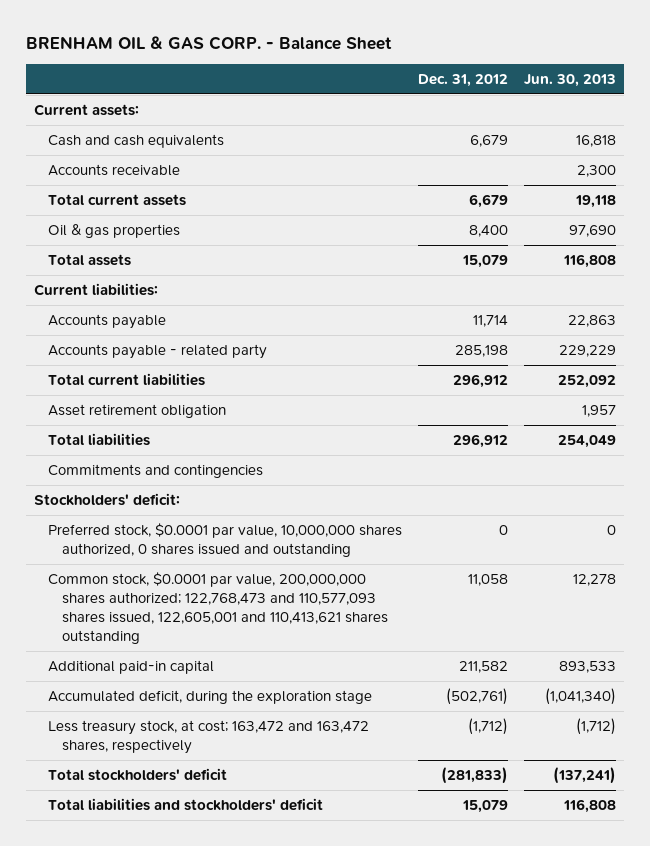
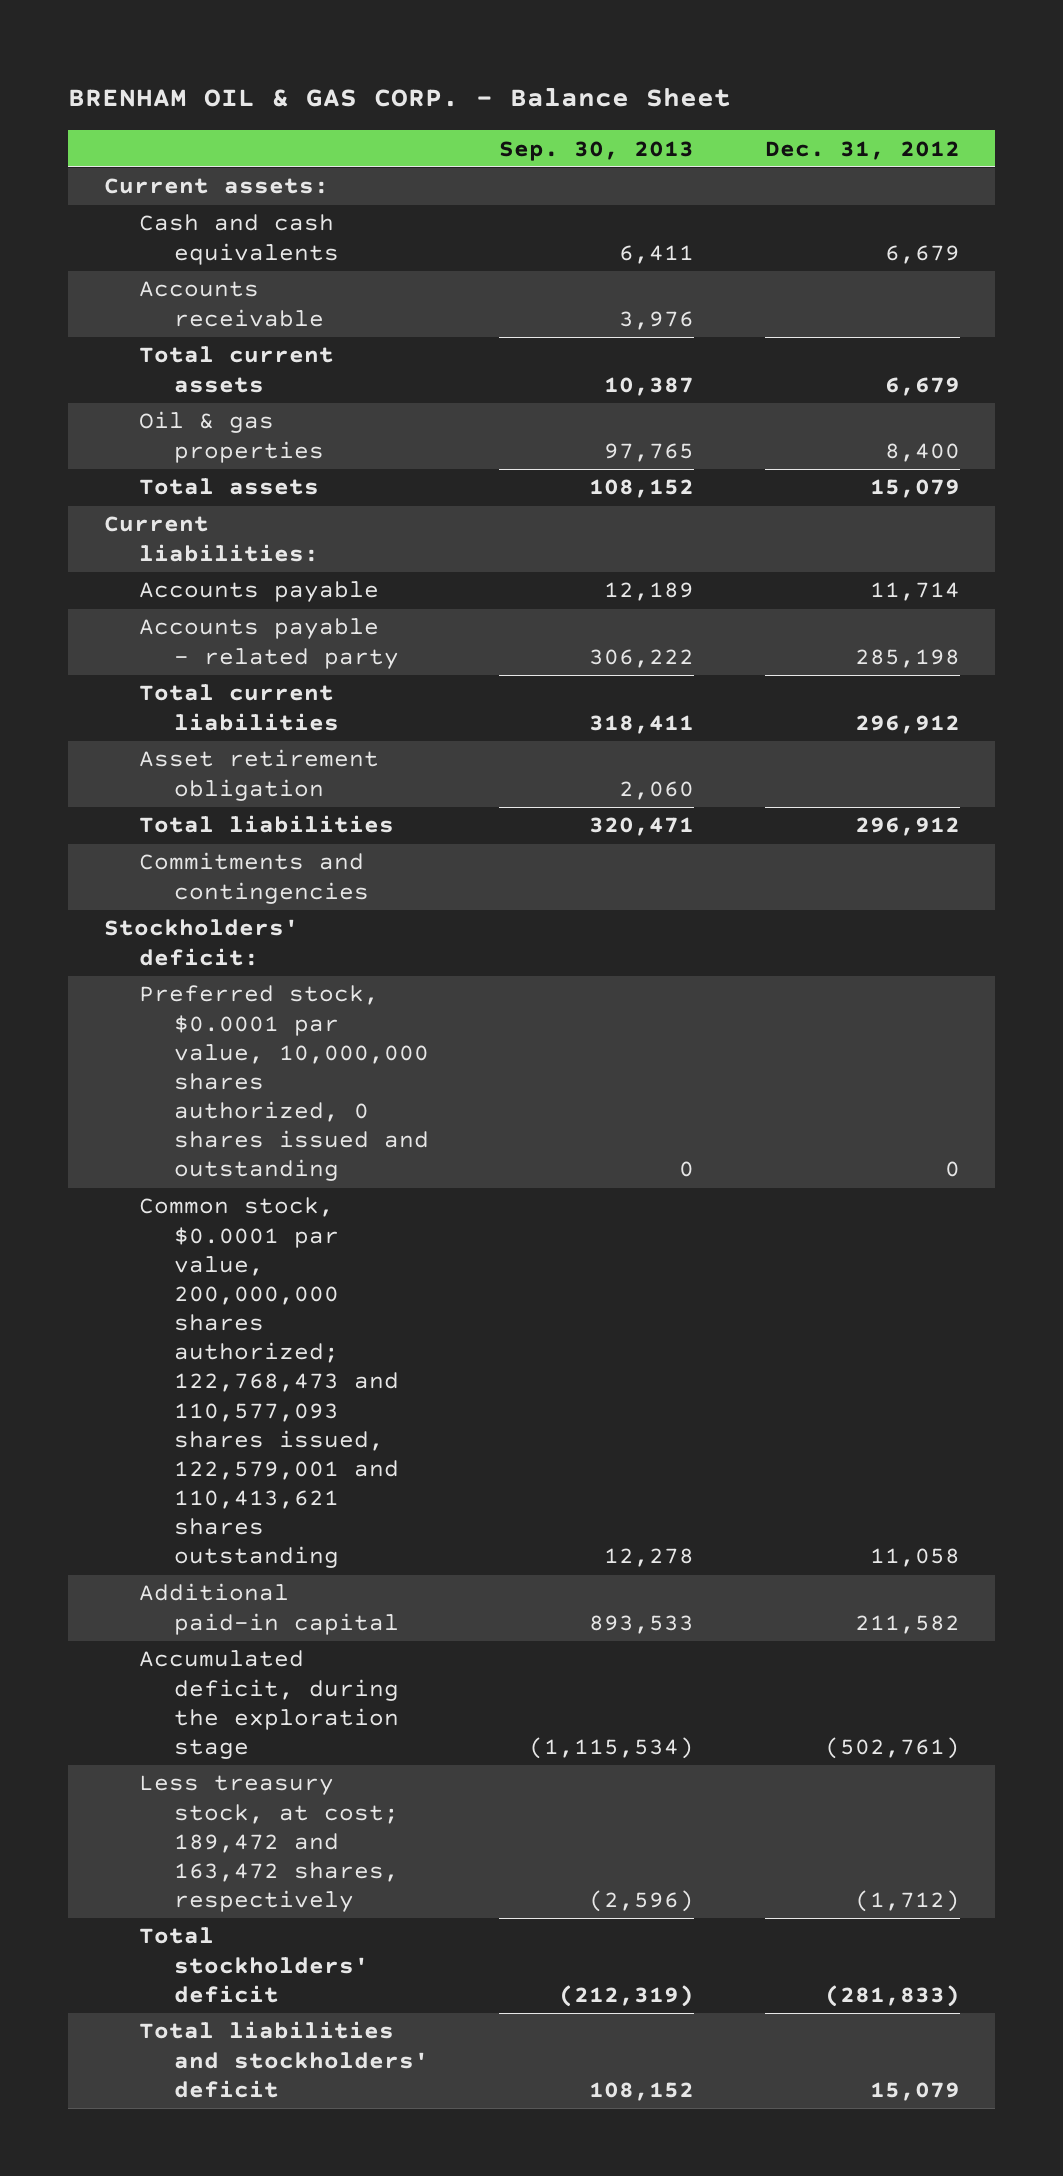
[524,73,617,87] Jun. 30, 2013 -> none
none -> [499,140,695,161] Sep. 30, 2013
[47,571,388,645] Common stock, $0.0001 par value, 200,000,000 shares authorized; 122,768,473 and 110,577,093 shares issued, 122,605,001 and 110,413,621 shares outstanding -> [138,1197,399,1569] Common stock, $0.0001 par value, 200,000,000 shares authorized; 122,768,473 and 110,577,093 shares issued, 122,579,001 and 110,413,621 shares outstanding
[47,719,369,755] Less treasury stock, at cost; 163,472 and 163,472 shares, respectively -> [138,1775,399,1913] Less treasury stock, at cost; 189,472 and 163,472 shares, respectively

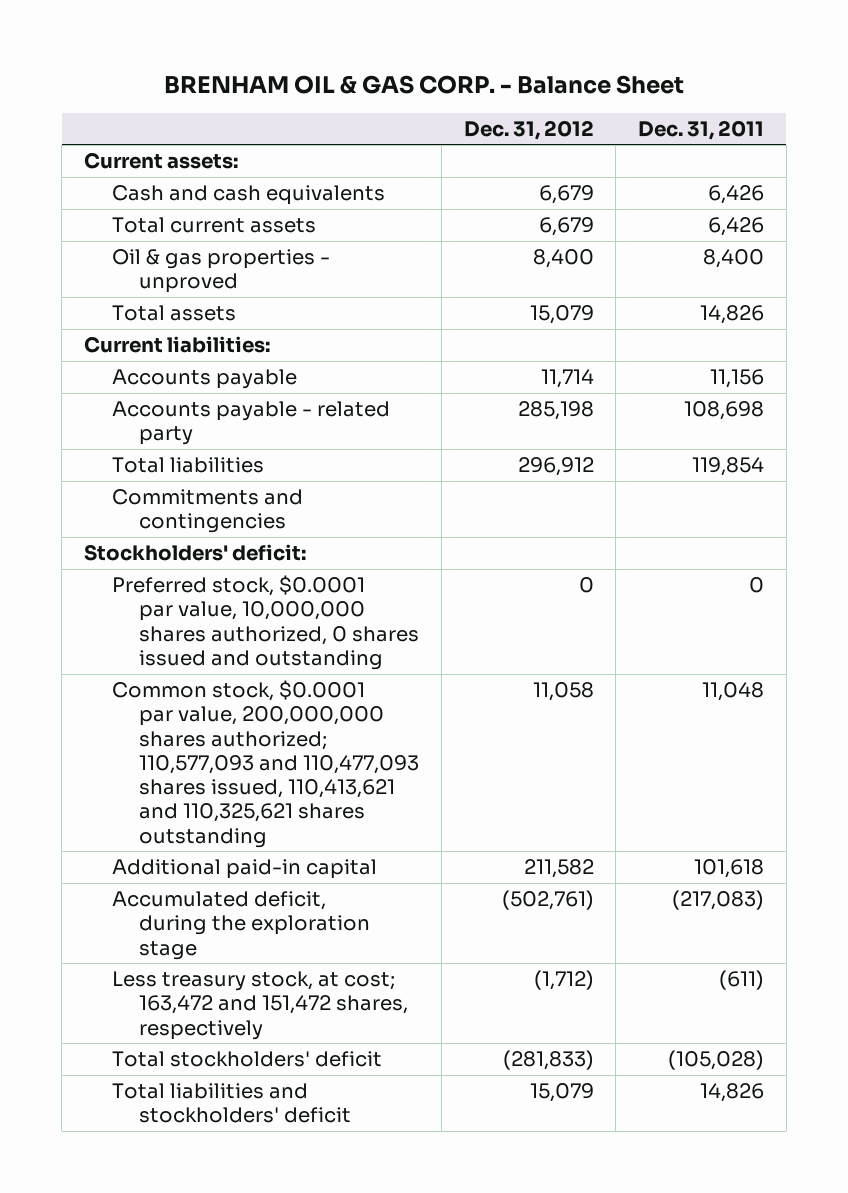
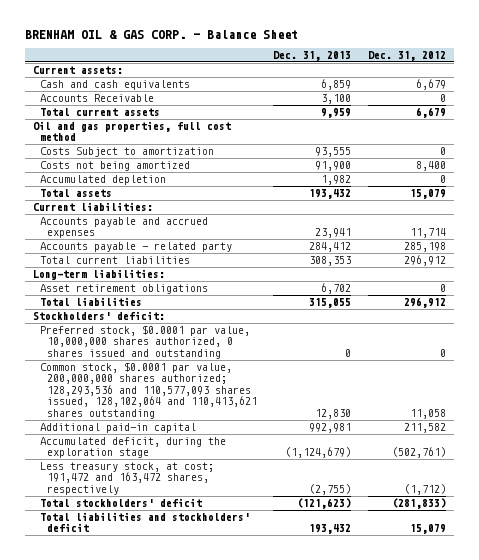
[637,119,764,140] Dec. 31, 2011 -> none
none -> [273,50,352,61] Dec. 31, 2013
none -> [40,93,155,102] Accounts Receivable
none -> [33,120,232,142] Oil and gas properties, full cost method
none -> [40,146,215,157] Costs Subject to amortization
[111,249,330,294] Oil & gas properties - unproved -> [40,160,191,171] Costs not being amortized
none -> [40,174,167,185] Accumulated depletion
[111,369,297,390] Accounts payable -> [40,216,209,239] Accounts payable and accrued expenses
none -> [40,255,191,264] Total current liabilities
none -> [33,268,166,280] Long-term liabilities:
none -> [40,283,209,294] Asset retirement obligations
[111,489,303,534] Commitments and contingencies -> none
[111,680,420,848] Common stock, $0.0001 par value, 200,000,000 shares authorized; 110,577,093 and 110,477,093 shares issued, 110,413,621 and 110,325,621 shares outstanding -> [40,361,257,419] Common stock, $0.0001 par value, 200,000,000 shares authorized; 128,293,536 and 110,577,093 shares issued, 128,102,064 and 110,413,621 shares outstanding
[111,971,409,1040] Less treasury stock, at cost; 163,472 and 151,472 shares, respectively -> [40,461,215,495] Less treasury stock, at cost; 191,472 and 163,472 shares, respectively

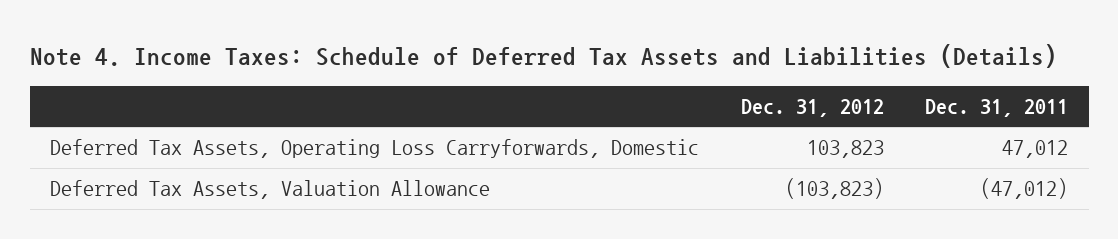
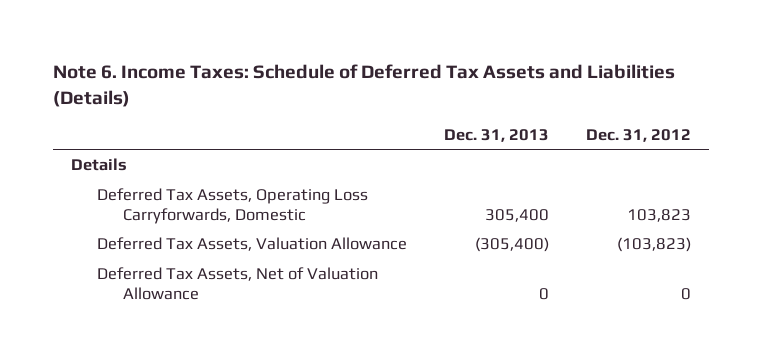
[29,43,1057,68] Note 4. Income Taxes: Schedule of Deferred Tax Assets and Liabilities (Details) -> [52,64,675,107] Note 6. Income Taxes: Schedule of Deferred Tax Assets and Liabilities (Details)
[924,99,1068,118] Dec. 31, 2011 -> none
none -> [444,128,550,142] Dec. 31, 2013
none -> [71,158,128,172] Details
none -> [97,267,379,300] Deferred Tax Assets, Net of Valuation Allowance

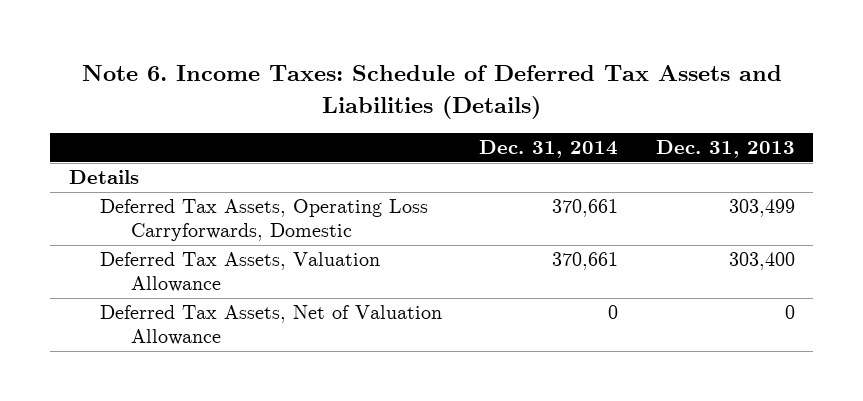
[585,128,691,142] Dec. 31, 2012 -> none
none -> [479,140,619,159] Dec. 31, 2014
[485,208,550,222] 305,400 -> [728,199,795,218] 303,499
[475,237,550,253] (305,400) -> [728,252,795,271] 303,400

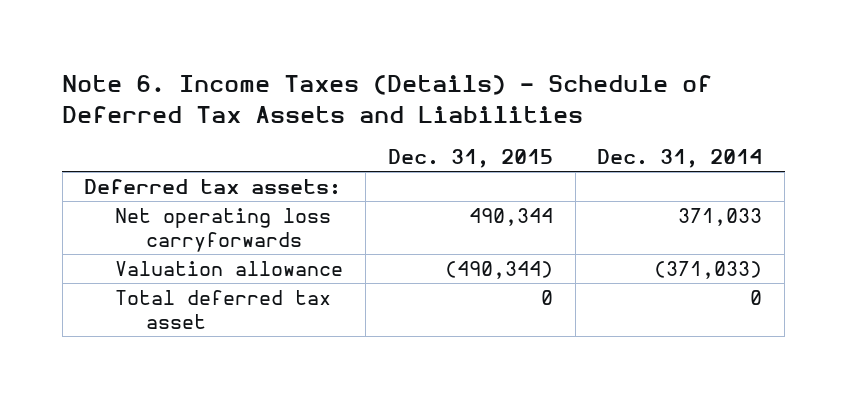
[81,65,782,119] Note 6. Income Taxes: Schedule of Deferred Tax Assets and Liabilities (Details) -> [62,75,713,123] Note 6. Income Taxes (Details) - Schedule of Deferred Tax Assets and Liabilities
[655,140,795,159] Dec. 31, 2013 -> none
none -> [387,149,553,169] Dec. 31, 2015
[68,170,139,185] Details -> none
[99,199,428,242] Deferred Tax Assets, Operating Loss Carryforwards, Domestic -> none
none -> [84,179,342,196] Deferred tax assets:
none -> [115,208,332,252] Net operating loss carryforwards
[99,252,380,293] Deferred Tax Assets, Valuation Allowance -> [115,261,344,277] Valuation allowance
[552,252,619,271] 370,661 -> [654,261,763,280] (371,033)
[99,305,442,346] Deferred Tax Assets, Net of Valuation Allowance -> [115,290,332,329] Total deferred tax asset

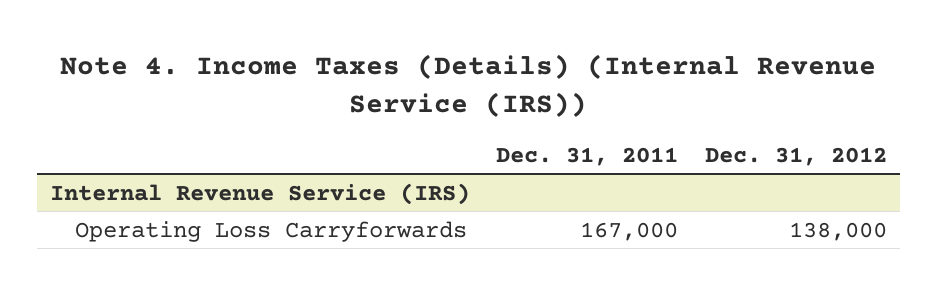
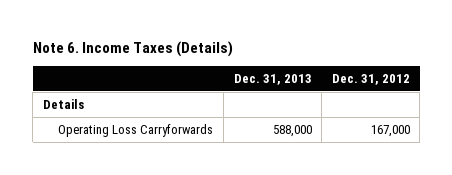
[60,54,877,117] Note 4. Income Taxes (Details) (Internal Revenue Service (IRS)) -> [32,40,233,57] Note 6. Income Taxes (Details)
[496,146,679,166] Dec. 31, 2011 -> none
none -> [233,74,312,86] Dec. 31, 2013
[49,182,470,205] Internal Revenue Service (IRS) -> none
none -> [42,99,84,110] Details
[789,221,888,241] 138,000 -> [370,125,410,138] 167,000

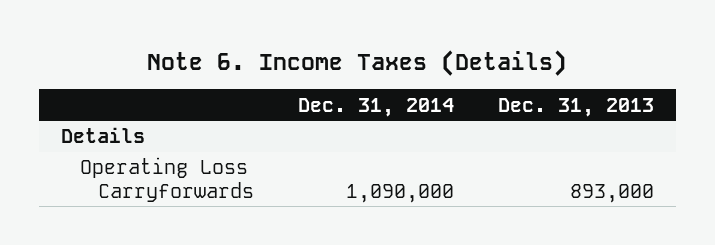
[331,74,410,86] Dec. 31, 2012 -> none
none -> [298,97,455,117] Dec. 31, 2014
[272,125,312,138] 588,000 -> [569,183,654,203] 893,000

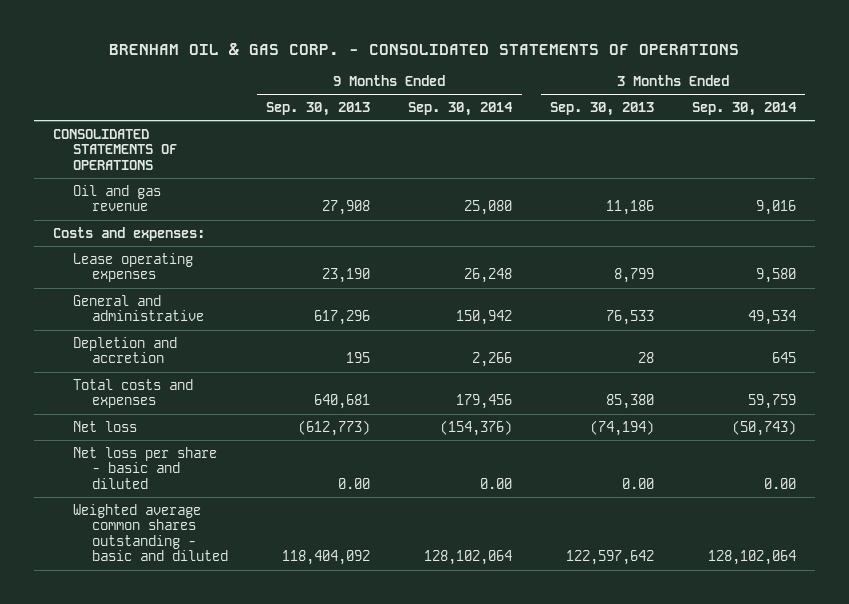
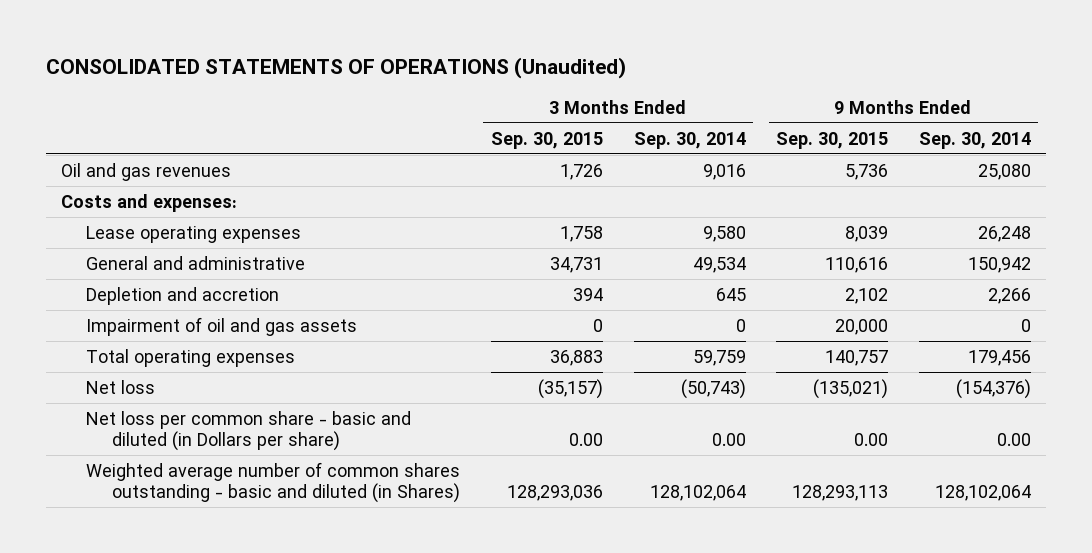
[109,42,740,55] BRENHAM OIL & GAS CORP. - CONSOLIDATED STATEMENTS OF OPERATIONS -> [45,56,626,79] CONSOLIDATED STATEMENTS OF OPERATIONS (Unaudited)
[266,101,371,116] Sep. 30, 2013 -> none
[550,101,655,116] Sep. 30, 2013 -> none
none -> [491,131,604,149] Sep. 30, 2015
none -> [776,131,889,149] Sep. 30, 2015
[52,128,177,170] CONSOLIDATED STATEMENTS OF OPERATIONS -> none
[72,184,161,212] Oil and gas revenue -> [61,162,232,181] Oil and gas revenues
none -> [86,316,358,336] Impairment of oil and gas assets
[72,378,193,409] Total costs and expenses -> [86,348,296,367] Total operating expenses
[72,446,217,489] Net loss per share - basic and diluted -> [86,410,412,452] Net loss per common share - basic and diluted (in Dollars per share)
[72,503,229,562] Weighted average common shares outstanding - basic and diluted -> [86,461,461,504] Weighted average number of common shares outstanding - basic and diluted (in Shares)

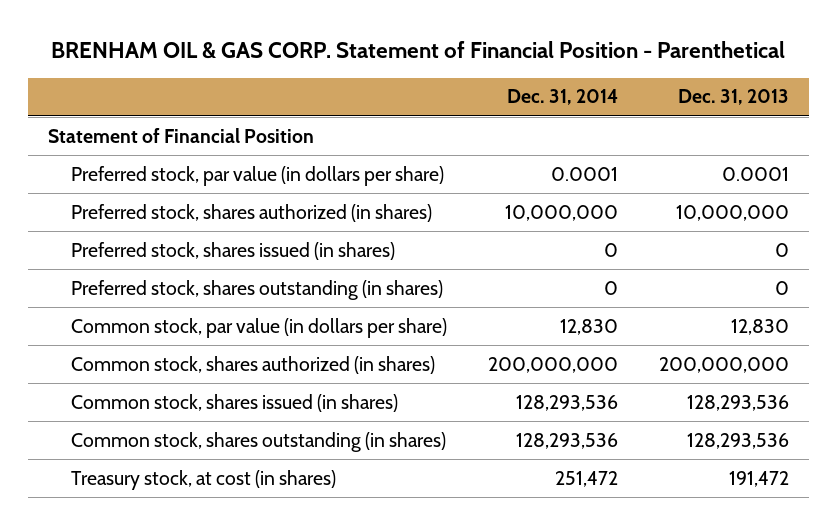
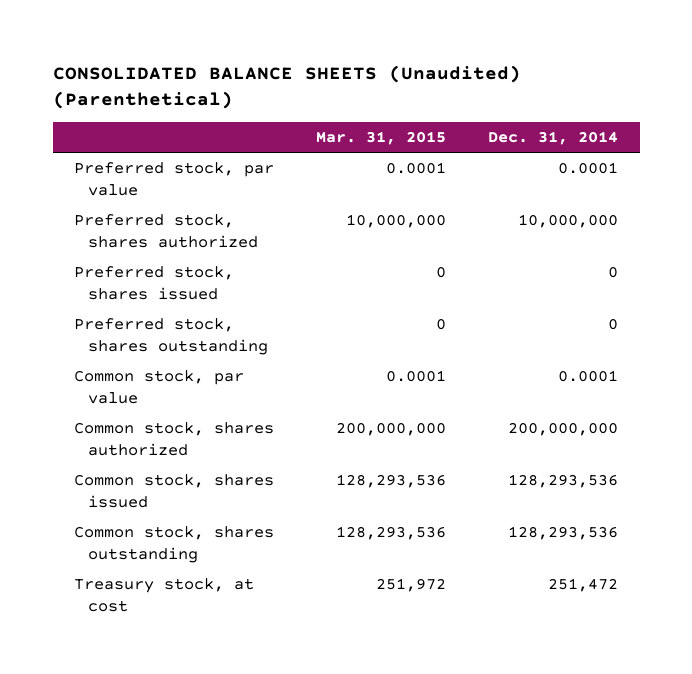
[51,41,786,60] BRENHAM OIL & GAS CORP. Statement of Financial Position - Parenthetical -> [52,64,521,110] CONSOLIDATED BALANCE SHEETS (Unaudited) (Parenthetical)
[677,89,789,106] Dec. 31, 2013 -> none
none -> [316,131,447,146] Mar. 31, 2015
[48,127,315,143] Statement of Financial Position -> none
[71,165,445,186] Preferred stock, par value (in dollars per share) -> [73,161,274,196] Preferred stock, par value
[71,203,433,222] Preferred stock, shares authorized (in shares) -> [73,213,258,248] Preferred stock, shares authorized
[71,241,396,260] Preferred stock, shares issued (in shares) -> [73,265,234,300] Preferred stock, shares issued
[71,279,444,300] Preferred stock, shares outstanding (in shares) -> [73,317,268,355] Preferred stock, shares outstanding
[71,317,448,338] Common stock, par value (in dollars per share) -> [73,369,244,404] Common stock, par value
[560,318,619,335] 12,830 -> [558,369,619,382] 0.0001
[71,355,436,374] Common stock, shares authorized (in shares) -> [73,421,274,456] Common stock, shares authorized
[71,393,399,412] Common stock, shares issued (in shares) -> [73,473,274,508] Common stock, shares issued
[71,431,447,452] Common stock, shares outstanding (in shares) -> [73,525,274,563] Common stock, shares outstanding
[71,469,337,490] Treasury stock, at cost (in shares) -> [73,577,254,612] Treasury stock, at cost

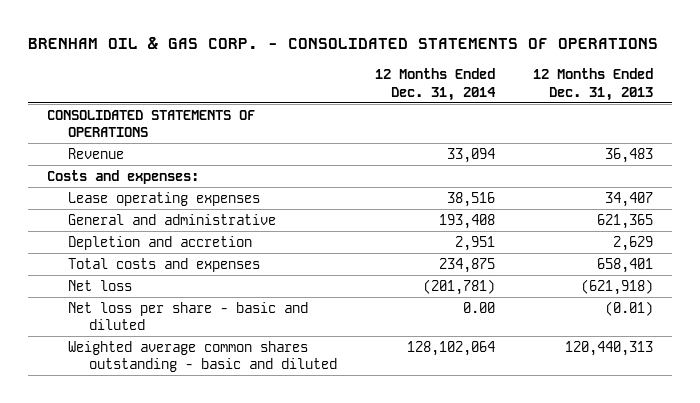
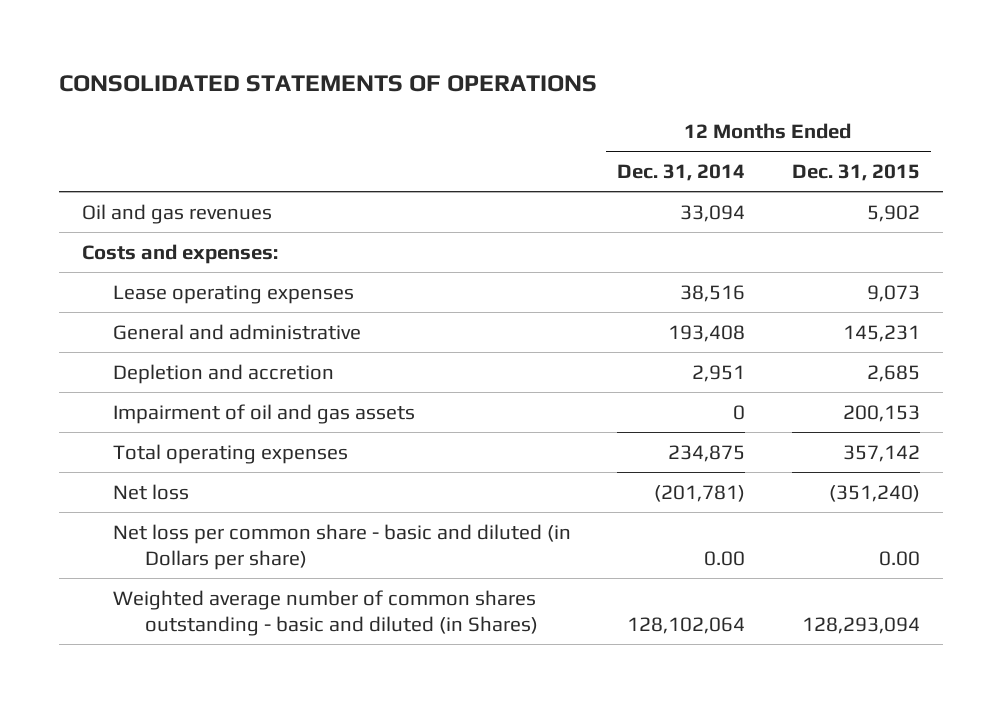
[27,37,658,50] BRENHAM OIL & GAS CORP. - CONSOLIDATED STATEMENTS OF OPERATIONS -> [58,74,597,92] CONSOLIDATED STATEMENTS OF OPERATIONS
[533,68,654,101] 12 Months Ended Dec. 31, 2013 -> none
none -> [791,164,920,182] Dec. 31, 2015
[46,109,255,138] CONSOLIDATED STATEMENTS OF OPERATIONS -> none
[67,147,124,159] Revenue -> [81,203,272,224] Oil and gas revenues
none -> [113,403,416,424] Impairment of oil and gas assets
[67,257,260,272] Total costs and expenses -> [113,443,349,464] Total operating expenses
[67,301,308,331] Net loss per share - basic and diluted -> [113,523,572,570] Net loss per common share - basic and diluted (in Dollars per share)
[67,340,338,373] Weighted average common shares outstanding - basic and diluted -> [113,589,538,636] Weighted average number of common shares outstanding - basic and diluted (in Shares)

